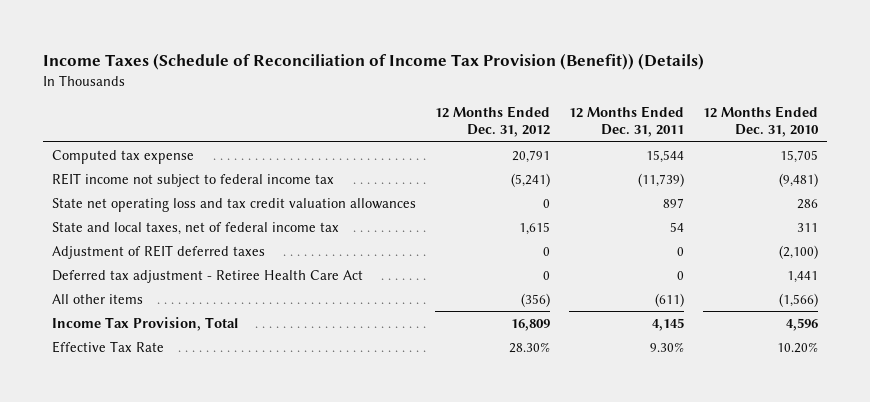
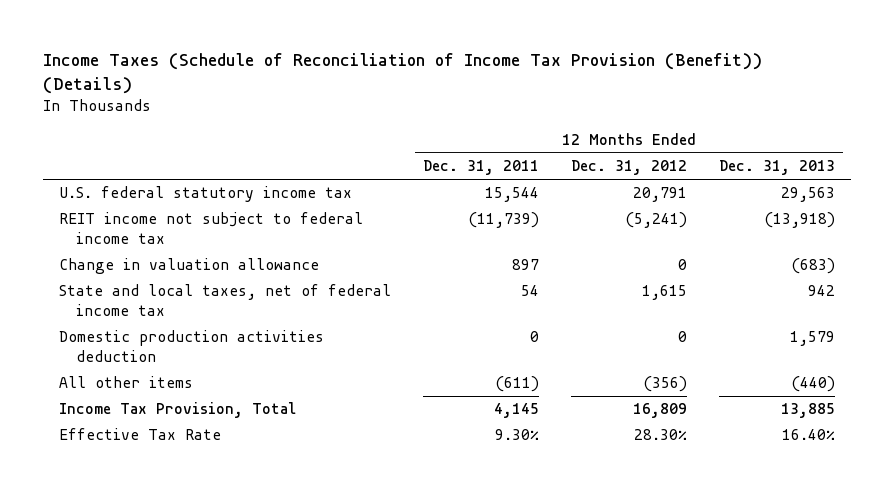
[702,106,819,138] 12 Months Ended Dec. 31, 2010 -> none
none -> [719,160,836,176] Dec. 31, 2013
[52,149,195,164] Computed tax expense -> [58,186,352,203] U.S. federal statutory income tax
[52,197,417,212] State net operating loss and tax credit valuation allowances -> [58,258,319,275] Change in valuation allowance
[52,244,266,259] Adjustment of REIT deferred taxes -> none
[52,269,364,283] Deferred tax adjustment - Retiree Health Care Act -> none
none -> [58,330,324,362] Domestic production activities deduction

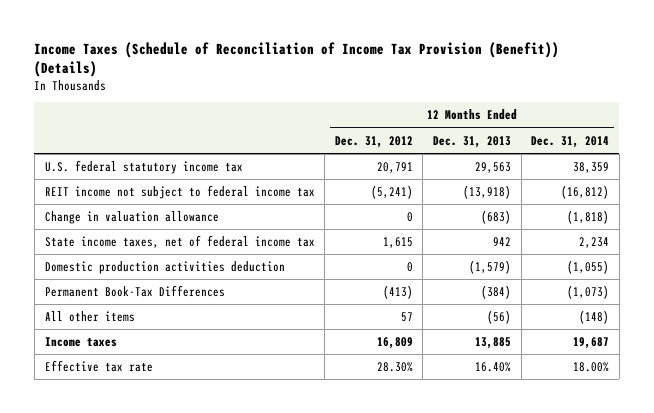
[422,160,539,176] Dec. 31, 2011 -> none
none -> [531,135,610,148] Dec. 31, 2014
[58,284,391,316] State and local taxes, net of federal income tax -> [44,235,315,249] State income taxes, net of federal income tax
[790,331,836,347] 1,579 -> [469,260,512,275] (1,579)
none -> [44,285,225,298] Permanent Book-Tax Differences
[643,376,688,393] (356) -> [400,312,413,323] 57
[791,376,836,393] (440) -> [487,310,512,325] (56)
[58,402,296,419] Income Tax Provision, Total -> [44,337,117,348] Income taxes
[58,428,221,441] Effective Tax Rate -> [44,360,153,373] Effective tax rate

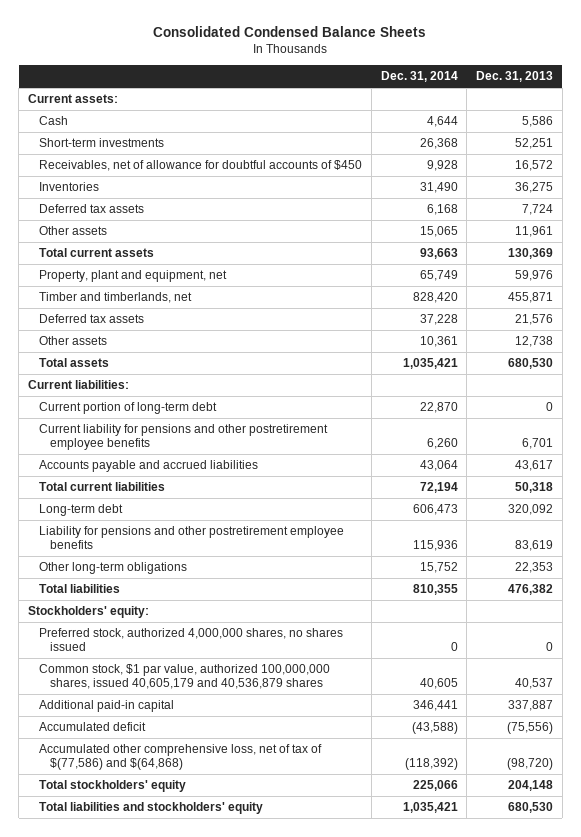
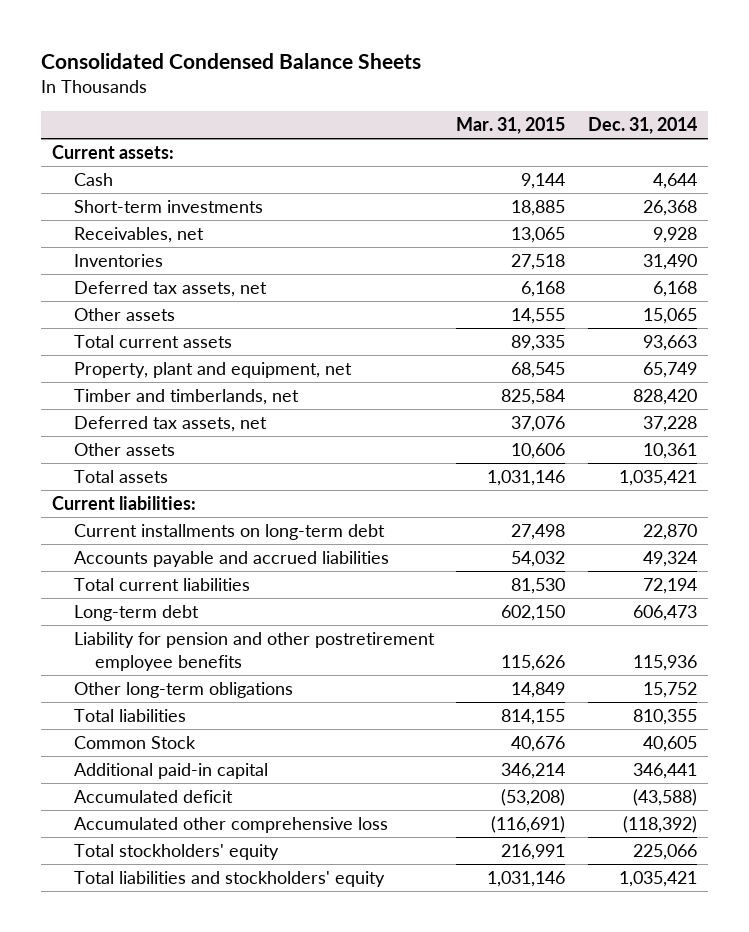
[475,71,553,83] Dec. 31, 2013 -> none
none -> [456,117,566,135] Mar. 31, 2015
[39,159,363,171] Receivables, net of allowance for doubtful accounts of $450 -> [73,227,204,244] Receivables, net
[39,203,145,213] Deferred tax assets -> [73,281,267,298] Deferred tax assets, net
[39,313,145,323] Deferred tax assets -> [73,416,267,433] Deferred tax assets, net
[39,423,329,450] Current liability for pensions and other postretirement employee benefits -> none
[39,401,218,414] Current portion of long-term debt -> [73,524,385,541] Current installments on long-term debt
[419,459,458,471] 43,064 -> [643,551,698,568] 49,324
[39,525,345,549] Liability for pensions and other postretirement employee benefits -> [73,632,435,671] Liability for pension and other postretirement employee benefits
[28,605,150,618] Stockholders' equity: -> none
[39,627,344,651] Preferred stock, authorized 4,000,000 shares, no shares issued -> none
[39,663,331,689] Common stock, $1 par value, authorized 100,000,000 shares, issued 40,605,179 and 40,536,879 shares -> [73,736,196,750] Common Stock
[39,743,323,770] Accumulated other comprehensive loss, net of tax of $(77,586) and $(64,868) -> [73,817,388,834] Accumulated other comprehensive loss

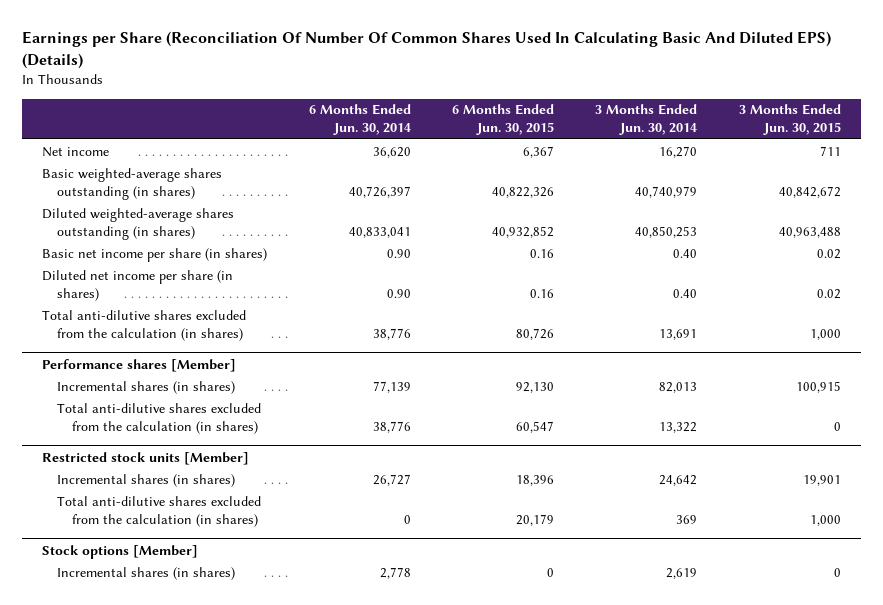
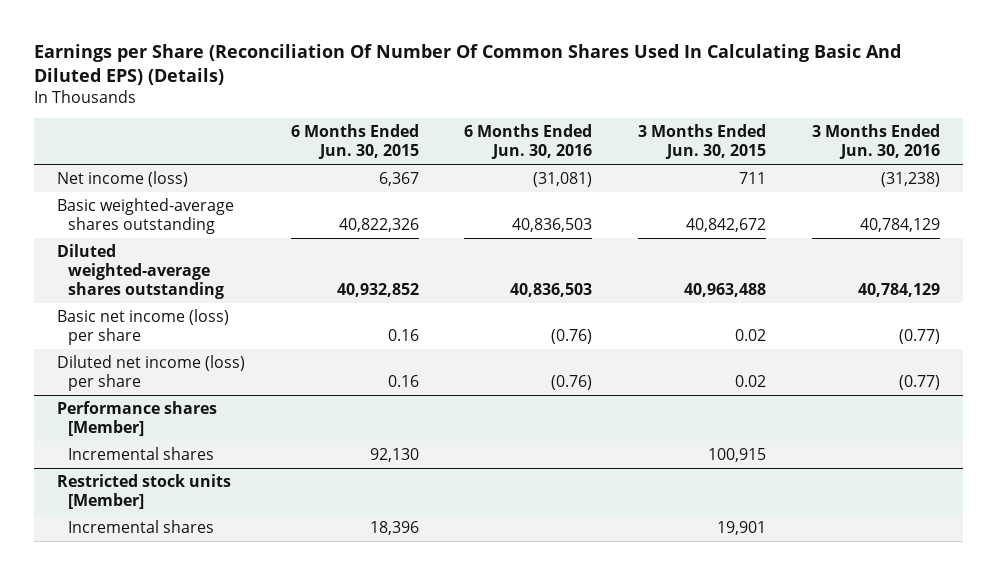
[308,104,411,136] 6 Months Ended Jun. 30, 2014 -> none
[595,104,698,136] 3 Months Ended Jun. 30, 2014 -> none
none -> [464,124,593,160] 6 Months Ended Jun. 30, 2016
none -> [811,124,940,160] 3 Months Ended Jun. 30, 2016
[42,309,247,341] Total anti-dilutive shares excluded from the calculation (in shares) -> none
[42,146,110,157] Net income -> [56,170,188,187] Net income (loss)
[42,167,223,200] Basic weighted-average shares outstanding (in shares) -> [56,197,234,234] Basic weighted-average shares outstanding
[42,207,235,240] Diluted weighted-average shares outstanding (in shares) -> [56,243,224,300] Diluted weighted-average shares outstanding
[42,247,268,262] Basic net income per share (in shares) -> [56,308,229,345] Basic net income (loss) per share
[42,269,234,301] Diluted net income per share (in shares) -> [56,354,245,391] Diluted net income (loss) per share
[57,402,262,434] Total anti-dilutive shares excluded from the calculation (in shares) -> none
[57,380,236,394] Incremental shares (in shares) -> [67,446,214,460] Incremental shares
[57,495,262,527] Total anti-dilutive shares excluded from the calculation (in shares) -> none
[42,544,199,559] Stock options [Member] -> none
[57,566,236,580] Incremental shares (in shares) -> none
[57,473,236,487] Incremental shares (in shares) -> [67,519,214,533] Incremental shares

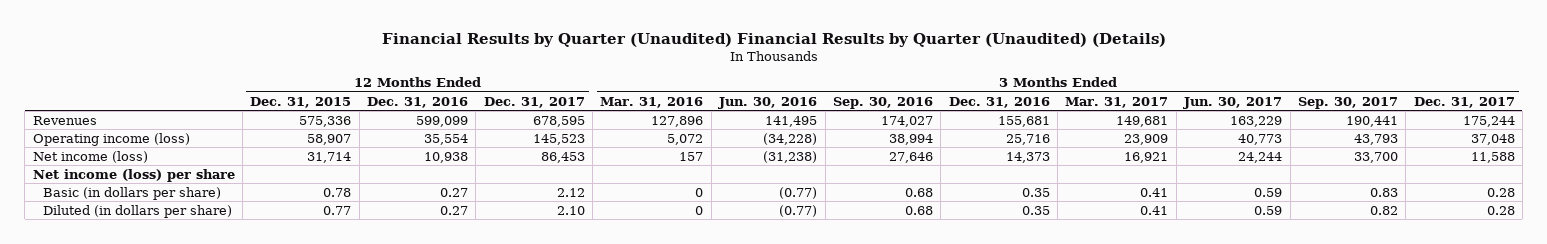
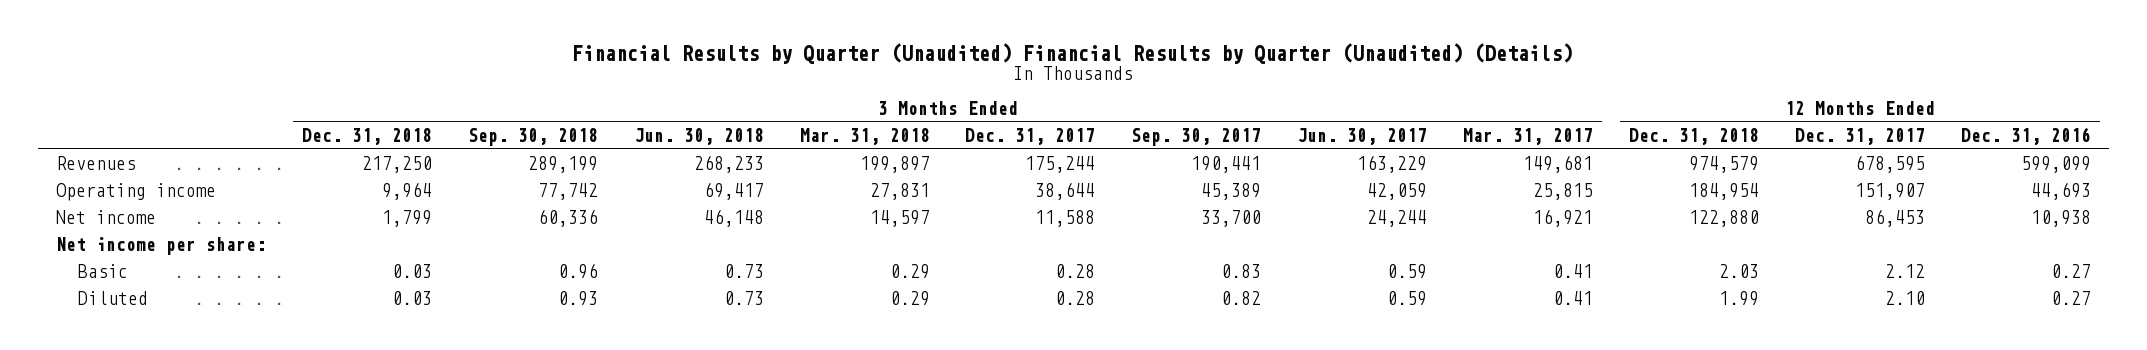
[250,96,352,108] Dec. 31, 2015 -> none
[600,96,704,108] Mar. 31, 2016 -> none
[718,96,818,109] Jun. 30, 2016 -> none
[832,96,933,109] Sep. 30, 2016 -> none
[948,96,1050,108] Dec. 31, 2016 -> none
none -> [301,128,432,146] Dec. 31, 2018
none -> [467,128,598,147] Sep. 30, 2018
none -> [633,128,764,146] Jun. 30, 2018
none -> [799,128,930,146] Mar. 31, 2018
none -> [1629,128,1760,146] Dec. 31, 2018
[32,132,190,146] Operating income (loss) -> [55,183,216,202] Operating income
[424,133,469,145] 35,554 -> [2030,182,2091,201] 44,693
[532,133,585,145] 145,523 -> [1855,183,1926,201] 151,907
[1124,133,1169,145] 23,909 -> [1533,183,1594,201] 25,815
[1238,133,1283,145] 40,773 -> [1367,183,1428,201] 42,059
[1353,133,1398,145] 43,793 -> [1201,183,1262,201] 45,389
[1470,133,1515,145] 37,048 -> [1035,182,1096,201] 38,644
[32,150,148,163] Net income (loss) -> [55,210,156,225] Net income
[32,168,235,182] Net income (loss) per share -> [55,237,266,256] Net income per share:
[43,186,222,200] Basic (in dollars per share) -> [78,264,129,279] Basic
[43,204,233,218] Diluted (in dollars per share) -> [78,291,149,306] Diluted

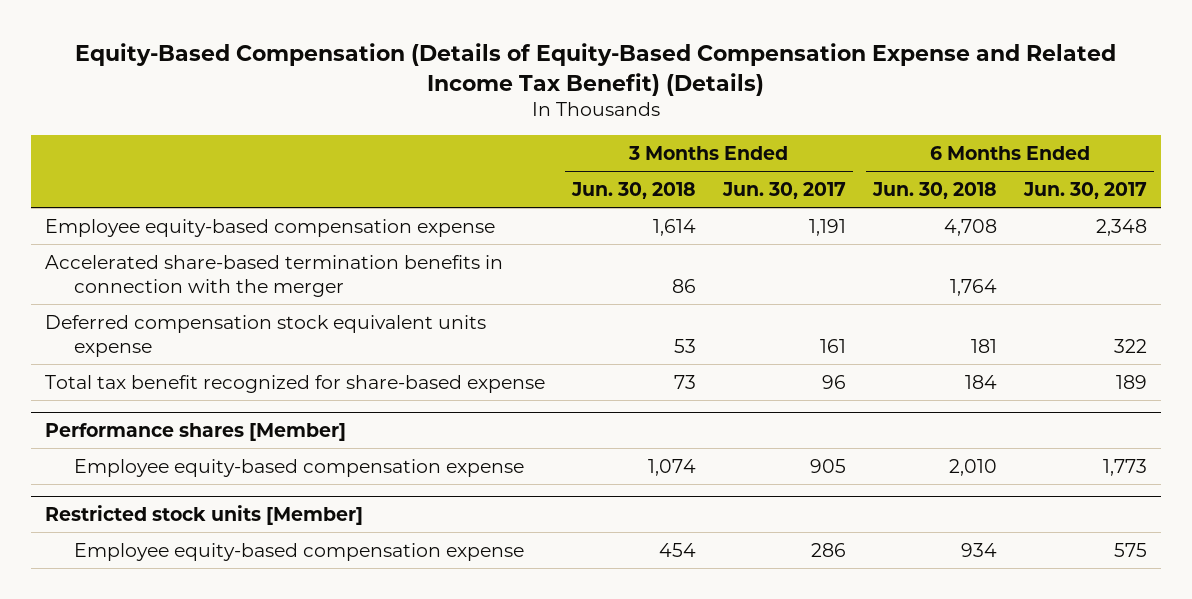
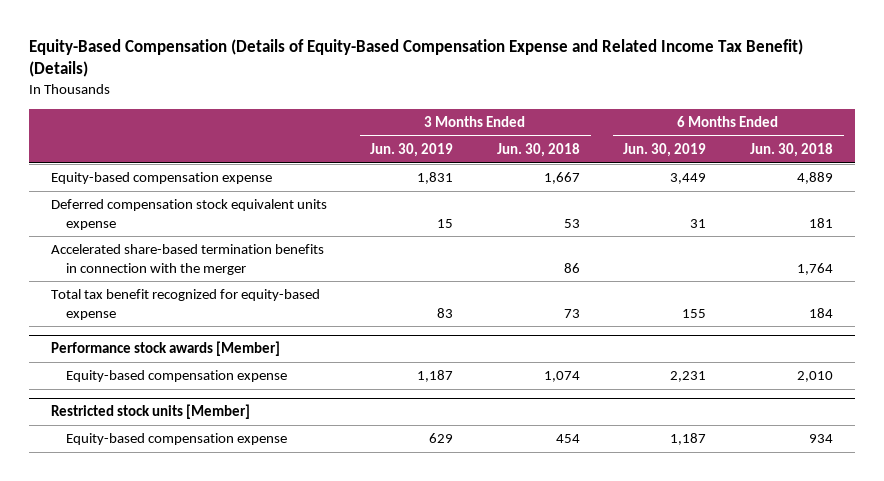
[722,181,847,199] Jun. 30, 2017 -> none
[1023,181,1148,199] Jun. 30, 2017 -> none
none -> [370,142,454,157] Jun. 30, 2019
none -> [623,142,707,157] Jun. 30, 2019
[44,218,495,237] Employee equity-based compensation expense -> [51,172,273,185] Equity-based compensation expense
[653,218,697,236] 1,614 -> [543,172,580,185] 1,667
[944,218,998,236] 4,708 -> [796,172,833,185] 4,889
[44,254,503,297] Accelerated share-based termination benefits in connection with the merger -> [51,244,325,275] Accelerated share-based termination benefits in connection with the merger
[44,374,545,393] Total tax benefit recognized for share-based expense -> [51,289,321,320] Total tax benefit recognized for equity-based expense
[44,422,346,441] Performance shares [Member] -> [51,341,281,357] Performance stock awards [Member]
[73,458,524,477] Employee equity-based compensation expense -> [66,370,288,383] Equity-based compensation expense
[73,542,524,561] Employee equity-based compensation expense -> [66,433,288,446] Equity-based compensation expense

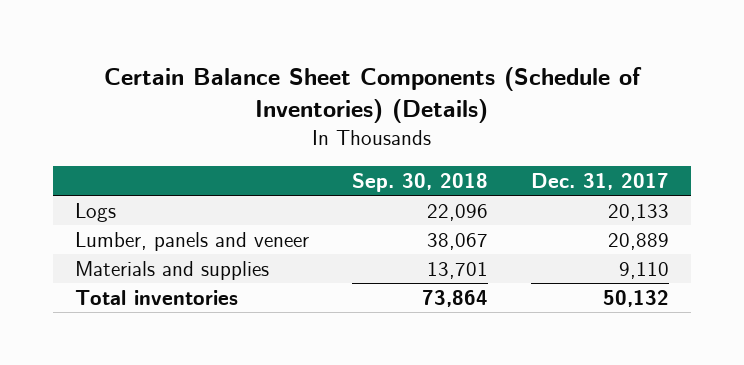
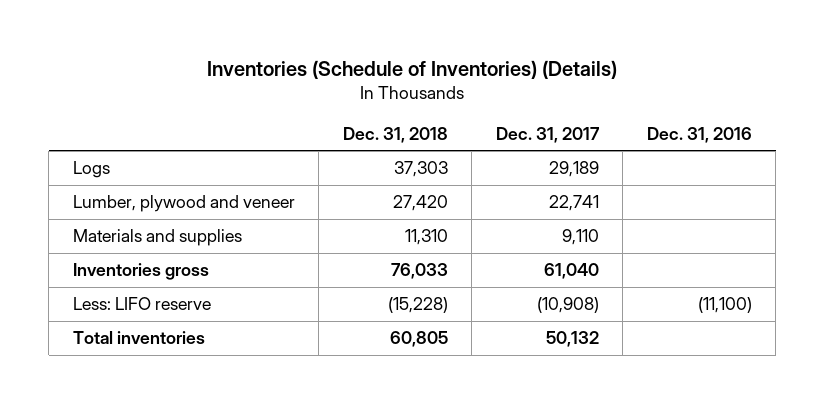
[103,67,642,124] Certain Balance Sheet Components (Schedule of Inventories) (Details) -> [207,59,618,79] Inventories (Schedule of Inventories) (Details)
[351,172,488,192] Sep. 30, 2018 -> none
none -> [342,126,448,143] Dec. 31, 2018
none -> [646,126,752,143] Dec. 31, 2016
[607,203,669,221] 20,133 -> [548,161,599,178] 29,189
[74,231,309,251] Lumber, panels and veneer -> [72,195,295,213] Lumber, plywood and veneer
[607,232,669,250] 20,889 -> [548,195,599,212] 22,741
none -> [72,263,209,281] Inventories gross
none -> [72,297,211,311] Less: LIFO reserve

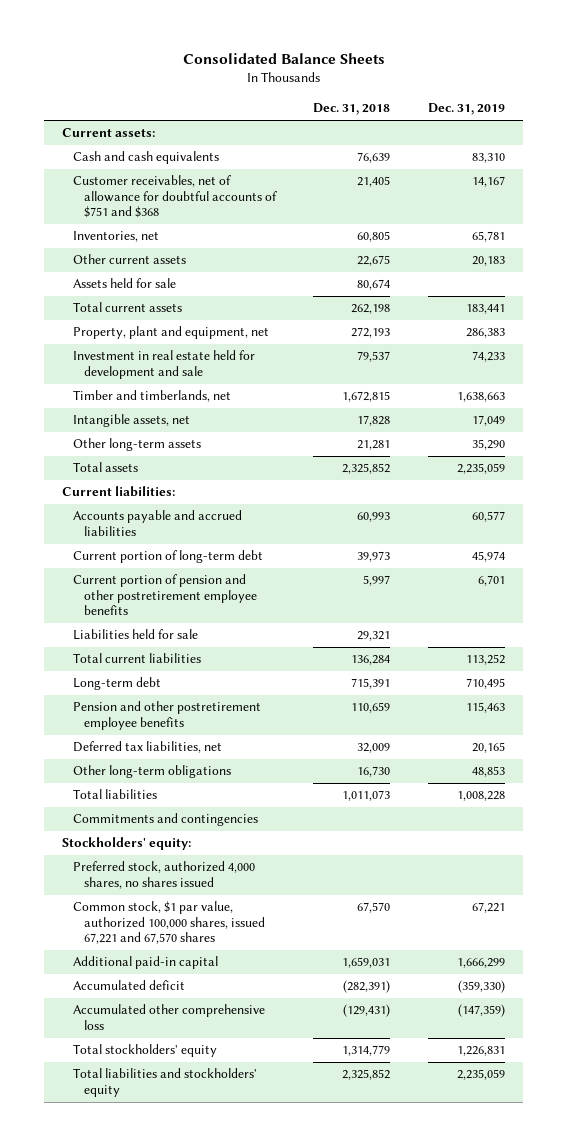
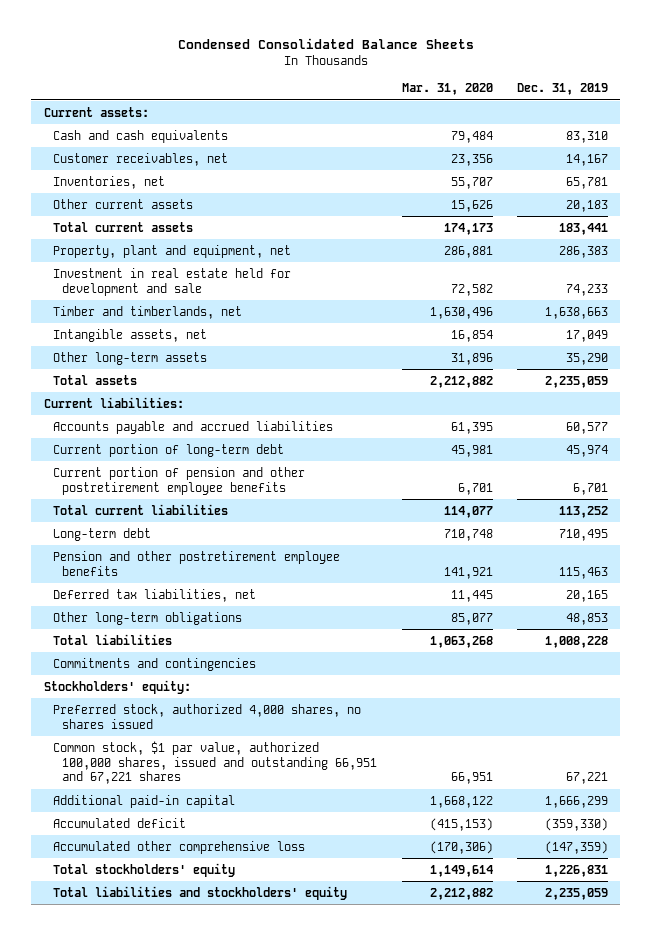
[182,53,385,65] Consolidated Balance Sheets -> [177,38,474,50] Condensed Consolidated Balance Sheets
[313,103,391,116] Dec. 31, 2018 -> none
none -> [401,83,493,96] Mar. 31, 2020
[73,175,278,219] Customer receivables, net of allowance for doubtful accounts of $751 and $368 -> [52,152,228,166] Customer receivables, net
[73,278,177,289] Assets held for sale -> none
[73,629,199,641] Liabilities held for sale -> none
[73,901,266,945] Common stock, $1 par value, authorized 100,000 shares, issued 67,221 and 67,570 shares -> [52,740,378,785] Common stock, $1 par value, authorized 100,000 shares, issued and outstanding 66,951 and 67,221 shares

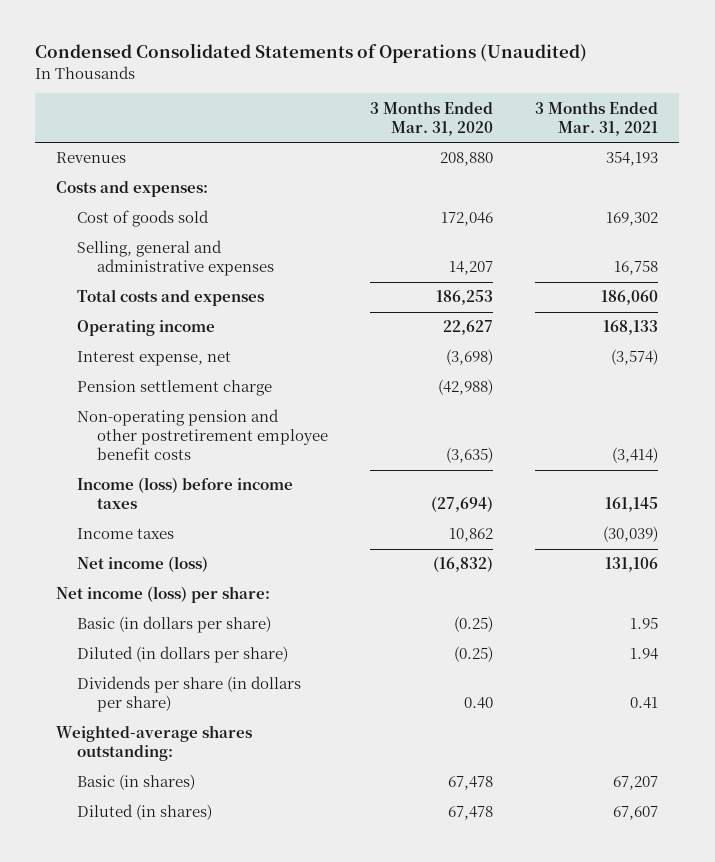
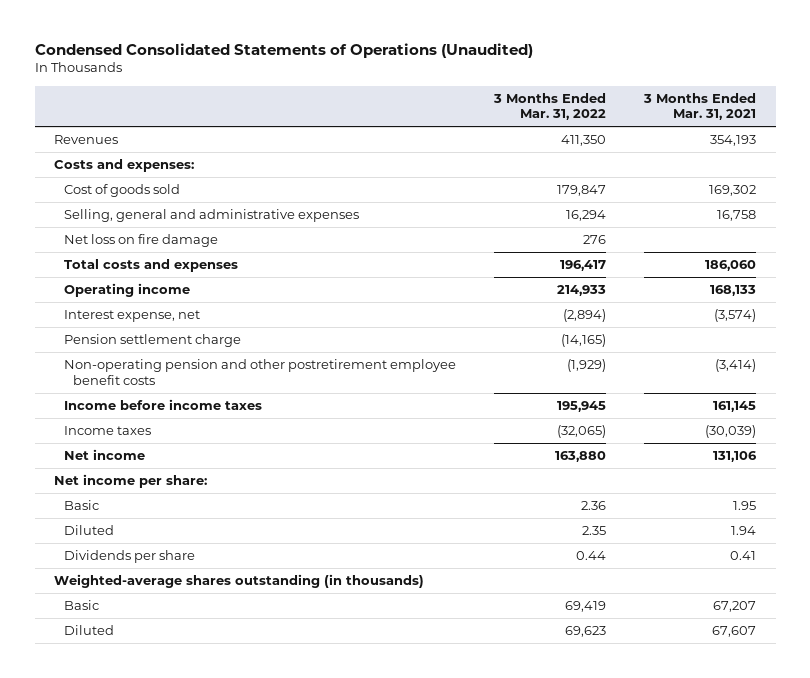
[370,100,494,136] 3 Months Ended Mar. 31, 2020 -> none
none -> [492,92,606,121] 3 Months Ended Mar. 31, 2022
none -> [63,234,218,248] Net loss on fire damage
[76,477,293,510] Income (loss) before income taxes -> [63,399,262,411] Income before income taxes
[76,556,208,573] Net income (loss) -> [63,449,145,461] Net income
[56,586,271,604] Net income (loss) per share: -> [53,474,207,489] Net income per share:
[76,616,271,634] Basic (in dollars per share) -> [63,500,99,511] Basic
[76,646,288,664] Diluted (in dollars per share) -> [63,525,114,536] Diluted
[76,676,301,713] Dividends per share (in dollars per share) -> [63,550,195,564] Dividends per share
[56,725,253,762] Weighted-average shares outstanding: -> [53,574,424,589] Weighted-average shares outstanding (in thousands)
[76,774,195,791] Basic (in shares) -> [63,600,99,611] Basic
[76,804,212,821] Diluted (in shares) -> [63,625,114,636] Diluted

